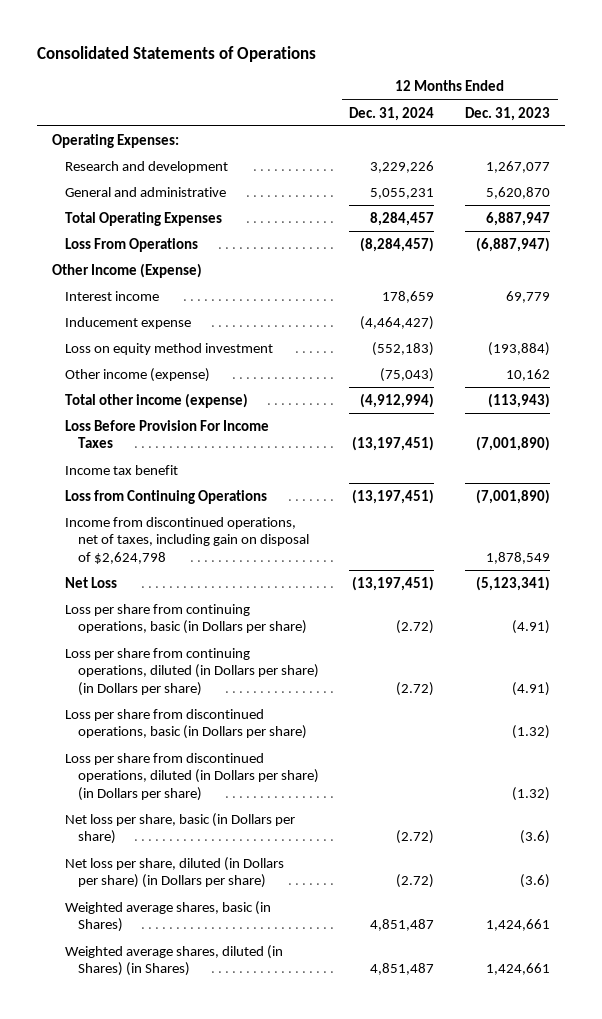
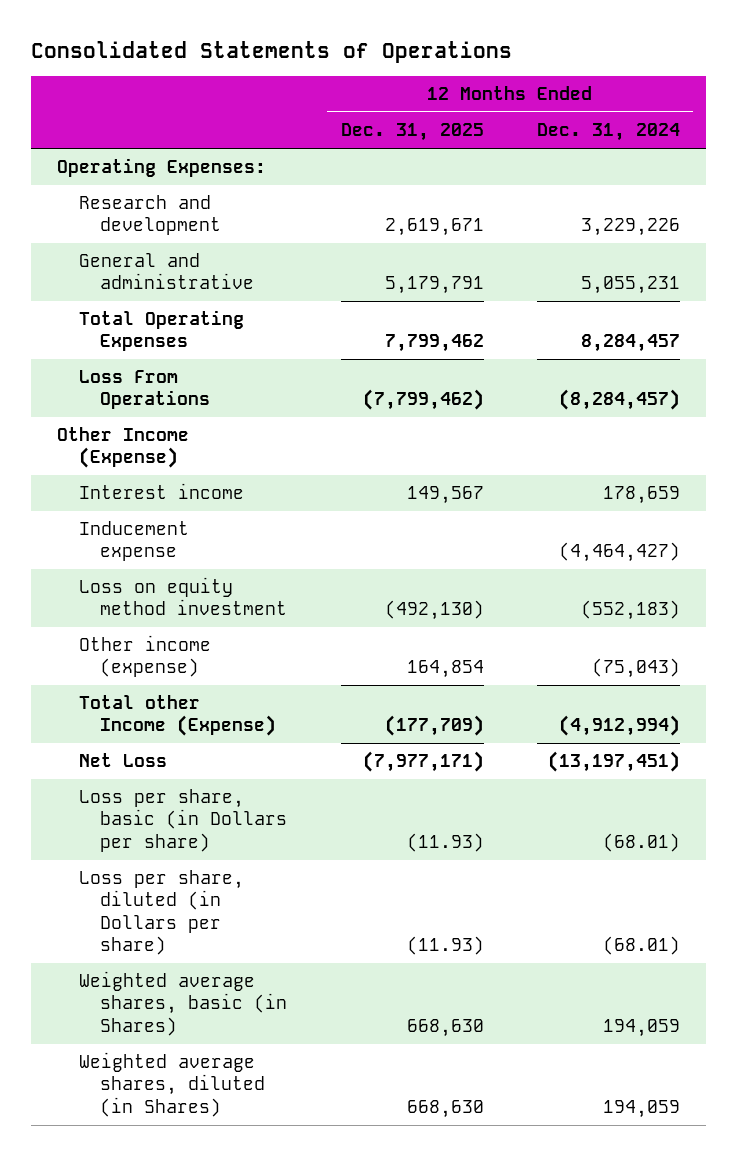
[465,106,551,121] Dec. 31, 2023 -> none
none -> [340,123,484,142] Dec. 31, 2025
[64,419,269,449] Loss Before Provision For Income Taxes -> none
[64,464,178,475] Income tax benefit -> none
[64,489,267,504] Loss from Continuing Operations -> none
[64,516,309,565] Income from discontinued operations, net of taxes, including gain on disposal of $2,624,798 -> none
[64,392,248,408] Total other income (expense) -> [78,695,277,737] Total other Income (Expense)
[64,603,307,635] Loss per share from continuing operations, basic (in Dollars per share) -> none
[64,647,319,697] Loss per share from continuing operations, diluted (in Dollars per share) (in Dollars per share) -> none
[64,708,307,740] Loss per share from discontinued operations, basic (in Dollars per share) -> none
[64,752,319,802] Loss per share from discontinued operations, diluted (in Dollars per share) (in Dollars per share) -> none
[64,812,295,845] Net loss per share, basic (in Dollars per share) -> [78,789,288,852] Loss per share, basic (in Dollars per share)
[396,830,435,845] (2.72) -> [602,832,680,852] (68.01)
[64,856,284,889] Net loss per share, diluted (in Dollars per share) (in Dollars per share) -> [78,870,244,955] Loss per share, diluted (in Dollars per share)
[396,874,435,889] (2.72) -> [602,935,680,955] (68.01)
[370,919,435,932] 4,851,487 -> [602,1018,680,1037] 194,059
[64,944,283,977] Weighted average shares, diluted (in Shares) (in Shares) -> [78,1052,266,1117] Weighted average shares, diluted (in Shares)
[370,963,435,976] 4,851,487 -> [602,1099,680,1118] 194,059

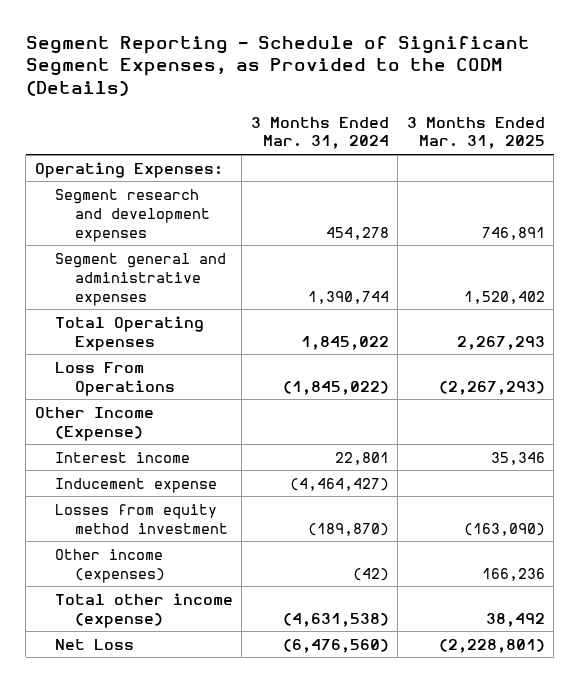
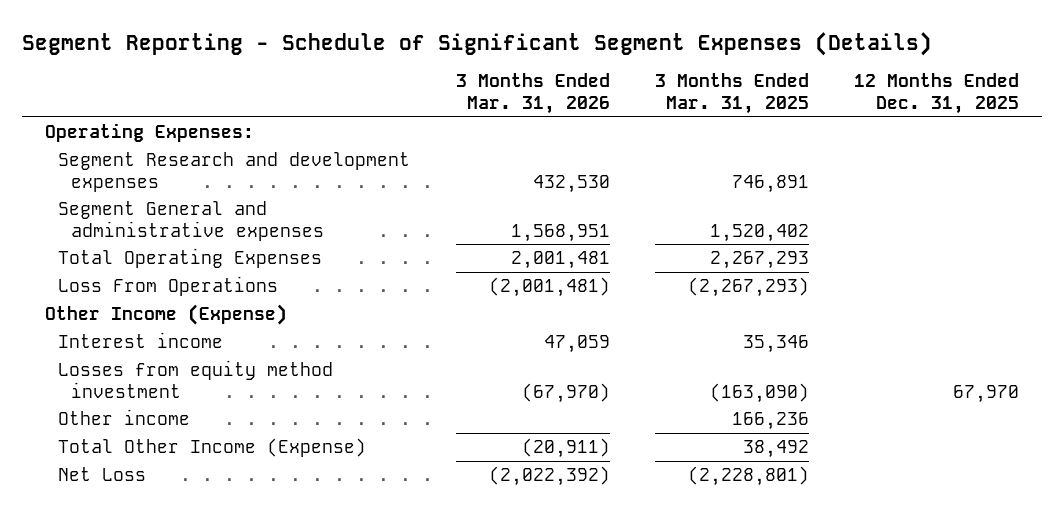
[25,35,530,97] Segment Reporting - Schedule of Significant Segment Expenses, as Provided to the CODM (Details) -> [22,31,933,56] Segment Reporting - Schedule of Significant Segment Expenses (Details)
[250,116,389,150] 3 Months Ended Mar. 31, 2024 -> none
none -> [455,73,610,114] 3 Months Ended Mar. 31, 2026
none -> [854,73,1020,114] 12 Months Ended Dec. 31, 2025
[54,188,210,242] Segment research and development expenses -> [58,152,411,192] Segment Research and development expenses
[54,252,226,306] Segment general and administrative expenses -> [58,201,325,241] Segment General and administrative expenses
[54,477,217,493] Inducement expense -> none
[54,548,165,583] Other income (expenses) -> [58,409,191,426] Other income
[54,592,233,628] Total other income (expense) -> [58,438,367,458] Total Other Income (Expense)

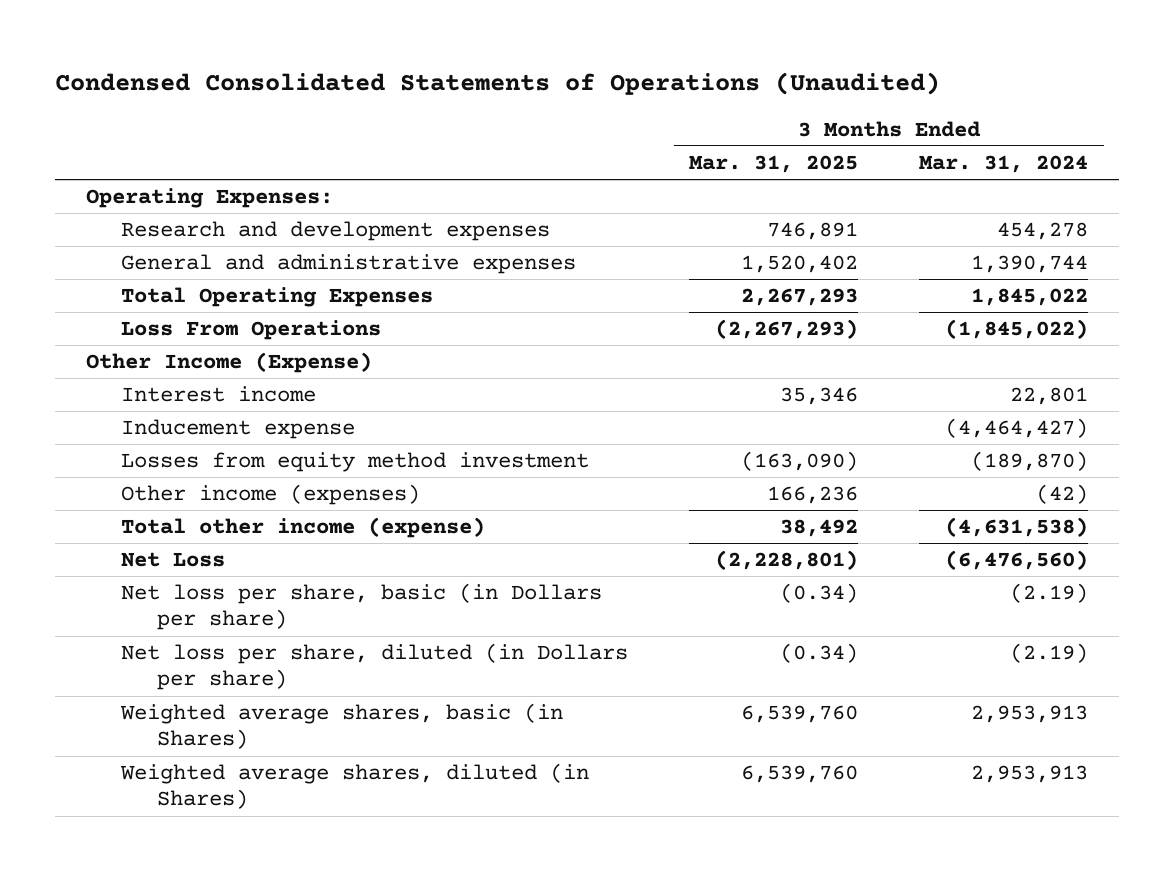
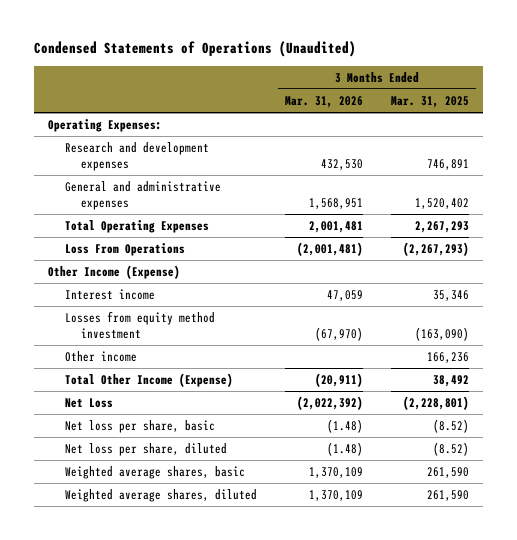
[55,72,941,96] Condensed Consolidated Statements of Operations (Unaudited) -> [34,41,357,58] Condensed Statements of Operations (Unaudited)
[919,155,1089,174] Mar. 31, 2024 -> none
none -> [284,95,363,108] Mar. 31, 2026
[121,419,356,440] Inducement expense -> none
[121,484,421,506] Other income (expenses) -> [64,350,137,362] Other income
[121,517,486,539] Total other income (expense) -> [64,372,233,387] Total Other Income (Expense)
[121,583,603,631] Net loss per share, basic (in Dollars per share) -> [64,419,215,433] Net loss per share, basic
[780,583,859,604] (0.34) -> [432,418,469,433] (8.52)
[121,643,629,691] Net loss per share, diluted (in Dollars per share) -> [64,442,227,456] Net loss per share, diluted
[780,643,859,664] (0.34) -> [432,441,469,456] (8.52)
[120,703,564,750] Weighted average shares, basic (in Shares) -> [64,465,245,479] Weighted average shares, basic
[741,705,859,724] 6,539,760 -> [426,466,469,478] 261,590
[120,763,590,810] Weighted average shares, diluted (in Shares) -> [64,488,257,502] Weighted average shares, diluted
[741,765,859,784] 6,539,760 -> [426,489,469,501] 261,590

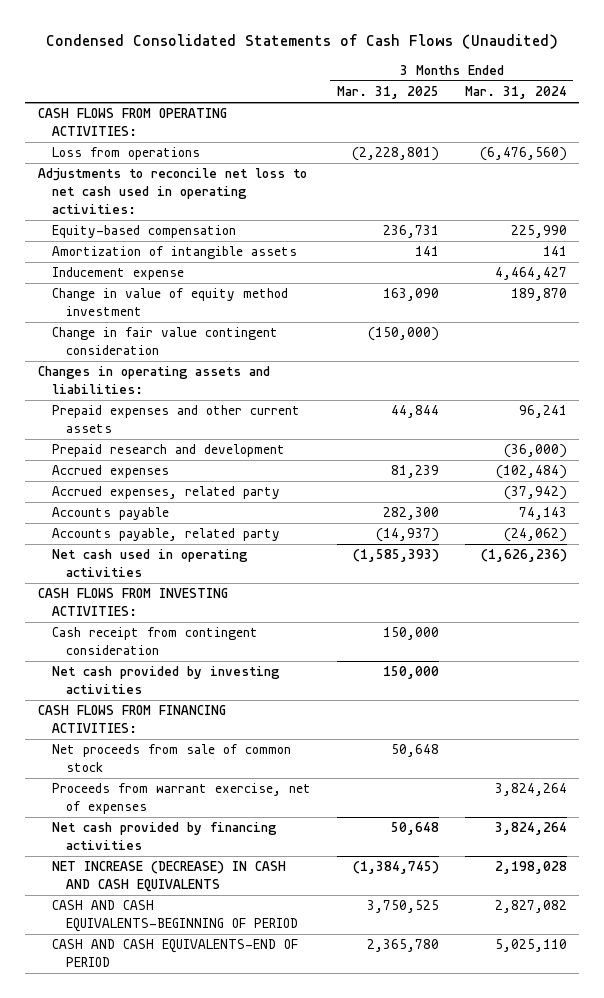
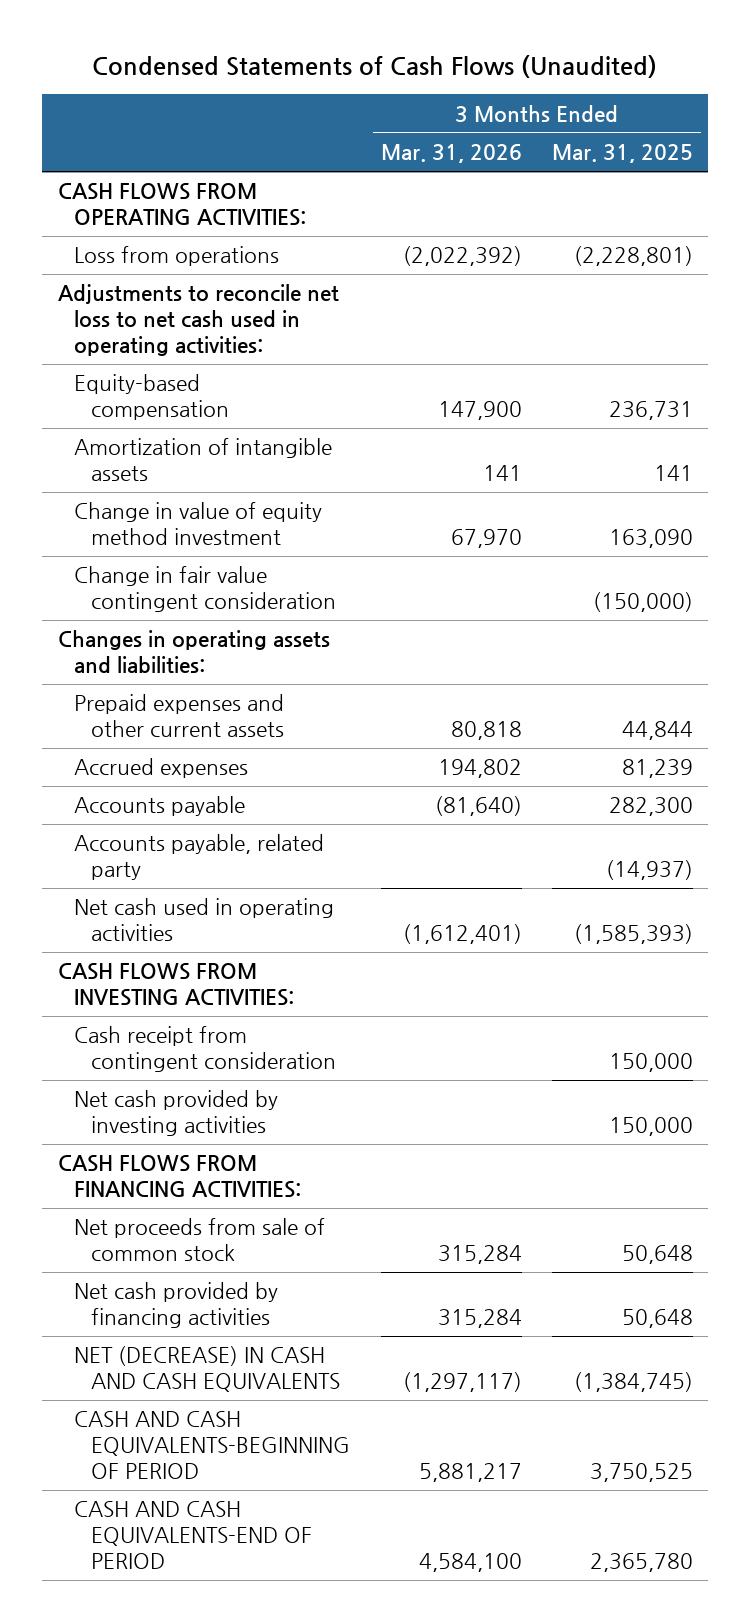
[46,33,559,49] Condensed Consolidated Statements of Cash Flows (Unaudited) -> [92,54,658,78] Condensed Statements of Cash Flows (Unaudited)
[464,86,567,100] Mar. 31, 2024 -> none
none -> [380,143,522,163] Mar. 31, 2026
[51,267,184,281] Inducement expense -> none
[51,444,285,458] Prepaid research and development -> none
[51,486,280,500] Accrued expenses, related party -> none
[51,783,311,815] Proceeds from warrant exercise, net of expenses -> none
[51,861,286,893] NET INCREASE (DECREASE) IN CASH AND CASH EQUIVALENTS -> [74,1346,341,1392] NET (DECREASE) IN CASH AND CASH EQUIVALENTS

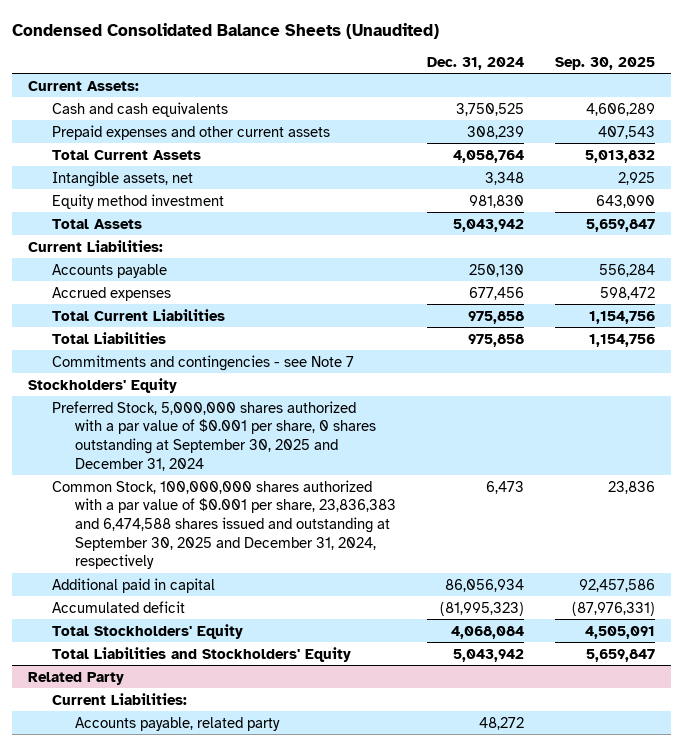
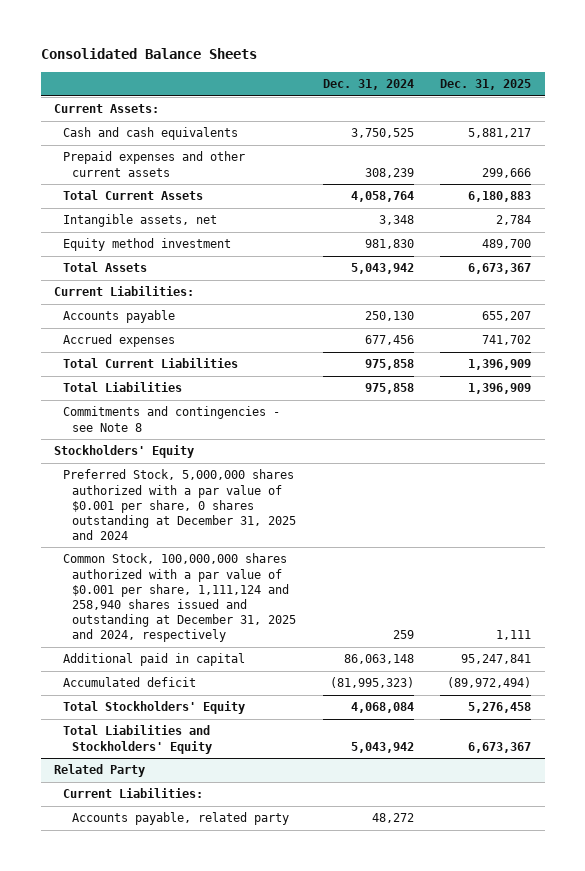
[12,22,440,39] Condensed Consolidated Balance Sheets (Unaudited) -> [40,48,257,60] Consolidated Balance Sheets
[555,57,656,71] Sep. 30, 2025 -> none
none -> [440,79,532,91] Dec. 31, 2025
[51,354,354,371] Commitments and contingencies - see Note 7 -> [63,406,281,432] Commitments and contingencies - see Note 8
[51,400,377,471] Preferred Stock, 5,000,000 shares authorized with a par value of $0.001 per share, 0 shares outstanding at September 30, 2025 and December 31, 2024 -> [63,469,297,540] Preferred Stock, 5,000,000 shares authorized with a par value of $0.001 per share, 0 shares outstanding at December 31, 2025 and 2024
[51,479,397,570] Common Stock, 100,000,000 shares authorized with a par value of $0.001 per share, 23,836,383 and 6,474,588 shares issued and outstanding at September 30, 2025 and December 31, 2024, respectively -> [63,553,297,643] Common Stock, 100,000,000 shares authorized with a par value of $0.001 per share, 1,111,124 and 258,940 shares issued and outstanding at December 31, 2025 and 2024, respectively
[486,480,525,494] 6,473 -> [392,630,414,640] 259
[445,578,525,592] 86,056,934 -> [343,654,414,665] 86,063,148

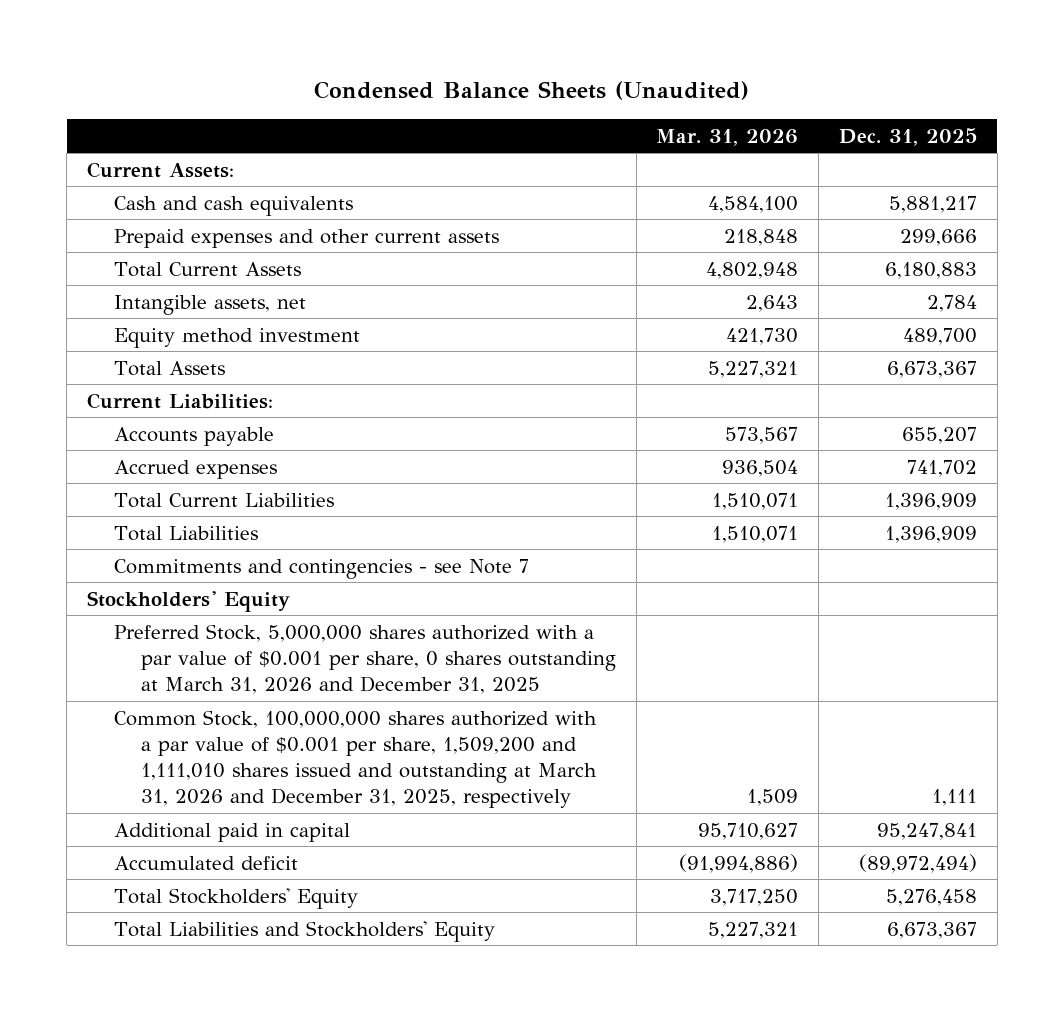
[40,48,257,60] Consolidated Balance Sheets -> [313,81,749,101] Condensed Balance Sheets (Unaudited)
[322,79,414,91] Dec. 31, 2024 -> none
none -> [656,128,799,146] Mar. 31, 2026
[63,406,281,432] Commitments and contingencies - see Note 8 -> [113,558,529,579] Commitments and contingencies - see Note 7
[63,469,297,540] Preferred Stock, 5,000,000 shares authorized with a par value of $0.001 per share, 0 shares outstanding at December 31, 2025 and 2024 -> [113,623,616,695] Preferred Stock, 5,000,000 shares authorized with a par value of $0.001 per share, 0 shares outstanding at March 31, 2026 and December 31, 2025
[63,553,297,643] Common Stock, 100,000,000 shares authorized with a par value of $0.001 per share, 1,111,124 and 258,940 shares issued and outstanding at December 31, 2025 and 2024, respectively -> [113,709,597,809] Common Stock, 100,000,000 shares authorized with a par value of $0.001 per share, 1,509,200 and 1,111,010 shares issued and outstanding at March 31, 2026 and December 31, 2025, respectively
[53,764,145,778] Related Party -> none
[63,788,204,799] Current Liabilities: -> none
[72,812,290,826] Accounts payable, related party -> none

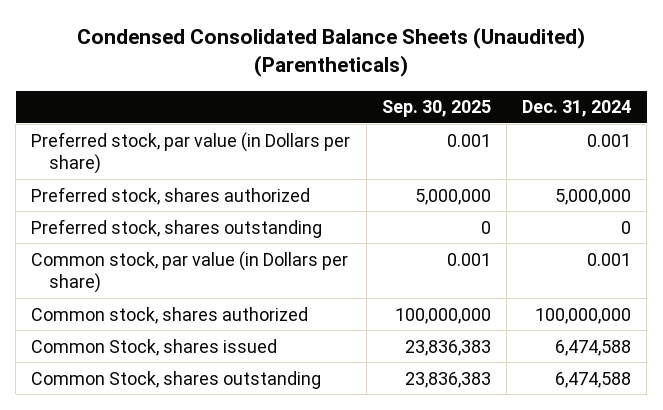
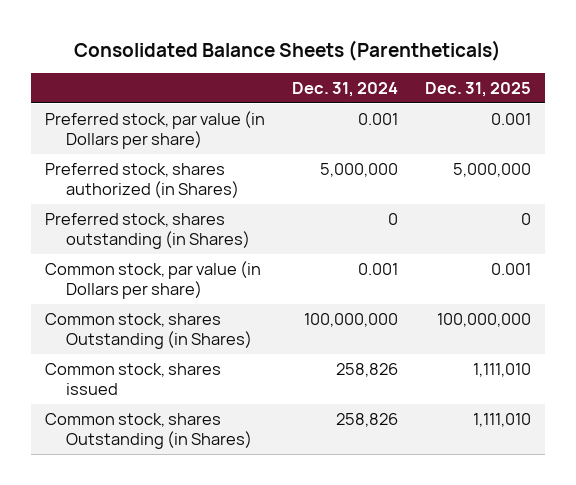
[77,27,586,78] Condensed Consolidated Balance Sheets (Unaudited) (Parentheticals) -> [73,39,501,61] Consolidated Balance Sheets (Parentheticals)
[381,100,491,118] Sep. 30, 2025 -> none
none -> [425,82,532,98] Dec. 31, 2025
[31,186,311,205] Preferred stock, shares authorized -> [44,162,240,198] Preferred stock, shares authorized (in Shares)
[31,218,323,238] Preferred stock, shares outstanding -> [44,212,251,249] Preferred stock, shares outstanding (in Shares)
[31,306,309,324] Common stock, shares authorized -> [44,312,253,349] Common stock, shares Outstanding (in Shares)
[31,338,278,356] Common Stock, shares issued -> [44,362,221,395] Common stock, shares issued
[555,339,632,356] 6,474,588 -> [335,362,398,377] 258,826
[31,370,322,389] Common Stock, shares outstanding -> [44,412,253,449] Common stock, shares Outstanding (in Shares)
[555,371,632,388] 6,474,588 -> [335,412,398,427] 258,826

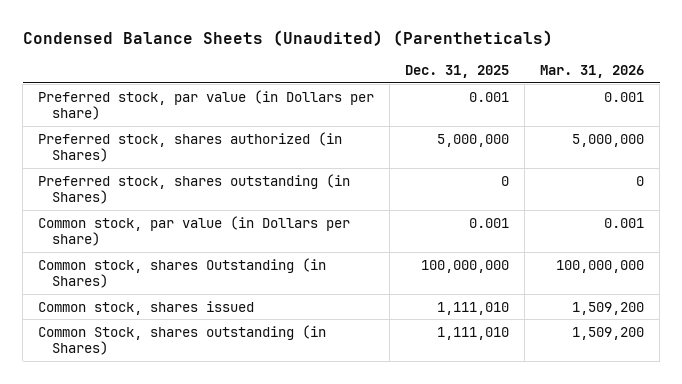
[73,39,501,61] Consolidated Balance Sheets (Parentheticals) -> [22,29,553,46] Condensed Balance Sheets (Unaudited) (Parentheticals)
[291,82,398,98] Dec. 31, 2024 -> none
none -> [540,65,645,79] Mar. 31, 2026
[44,412,253,449] Common stock, shares Outstanding (in Shares) -> [38,324,327,356] Common Stock, shares outstanding (in Shares)

